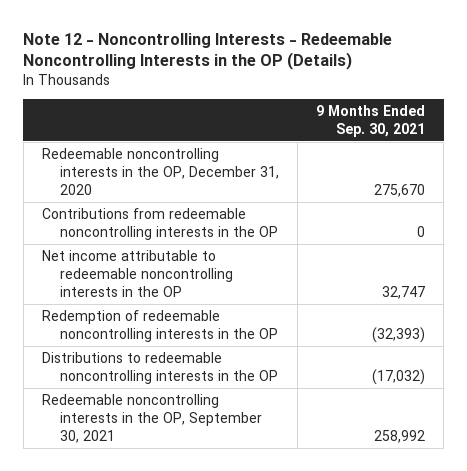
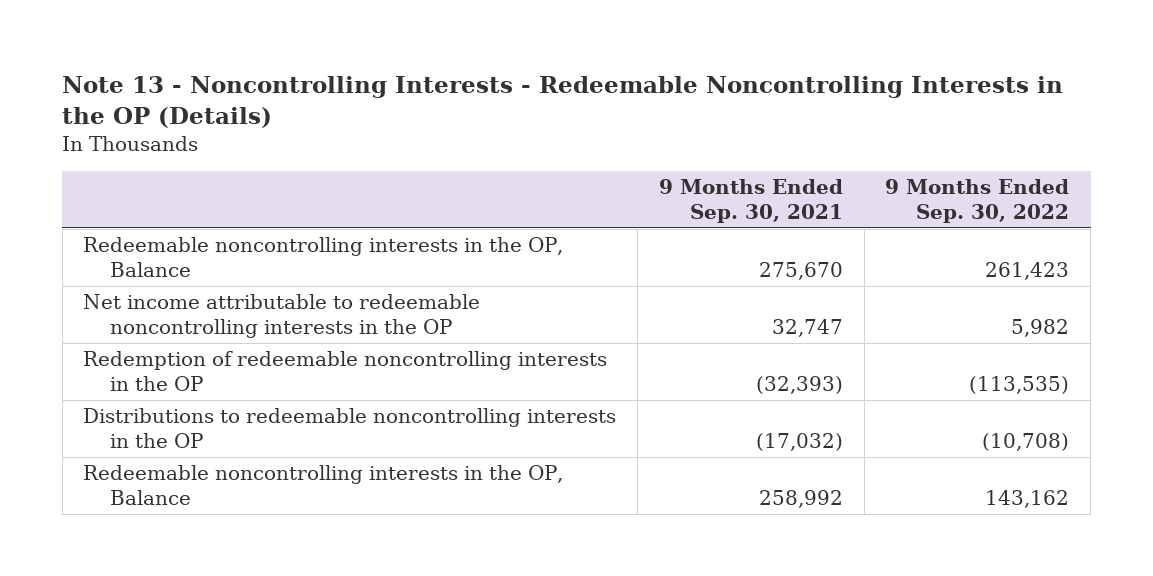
[23,32,393,71] Note 12 - Noncontrolling Interests - Redeemable Noncontrolling Interests in the OP (Details) -> [62,76,1064,129] Note 13 - Noncontrolling Interests - Redeemable Noncontrolling Interests in the OP (Details)
none -> [885,178,1070,224] 9 Months Ended Sep. 30, 2022
[41,207,279,240] Contributions from redeemable noncontrolling interests in the OP -> none
[41,147,280,195] Redeemable noncontrolling interests in the OP, December 31, 2020 -> [83,236,564,278] Redeemable noncontrolling interests in the OP, Balance
[41,393,263,443] Redeemable noncontrolling interests in the OP, September 30, 2021 -> [83,464,564,506] Redeemable noncontrolling interests in the OP, Balance

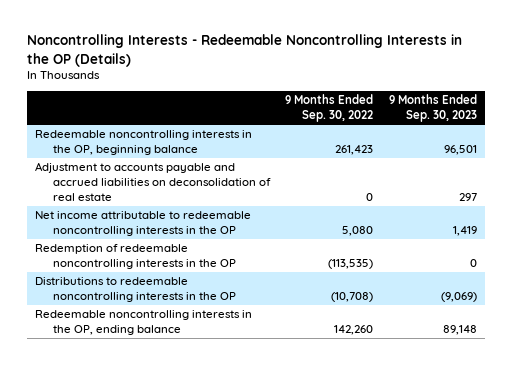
[62,76,1064,129] Note 13 - Noncontrolling Interests - Redeemable Noncontrolling Interests in the OP (Details) -> [27,34,463,67] Noncontrolling Interests - Redeemable Noncontrolling Interests in the OP (Details)
[658,178,843,224] 9 Months Ended Sep. 30, 2021 -> none
none -> [388,94,477,123] 9 Months Ended Sep. 30, 2023
[83,236,564,278] Redeemable noncontrolling interests in the OP, Balance -> [35,130,253,156] Redeemable noncontrolling interests in the OP, beginning balance
none -> [35,162,271,202] Adjustment to accounts payable and accrued liabilities on deconsolidation of real estate
[1011,319,1070,338] 5,982 -> [342,226,374,237] 5,080
[83,464,564,506] Redeemable noncontrolling interests in the OP, Balance -> [35,310,253,336] Redeemable noncontrolling interests in the OP, ending balance
[985,490,1070,509] 143,162 -> [334,325,374,336] 142,260

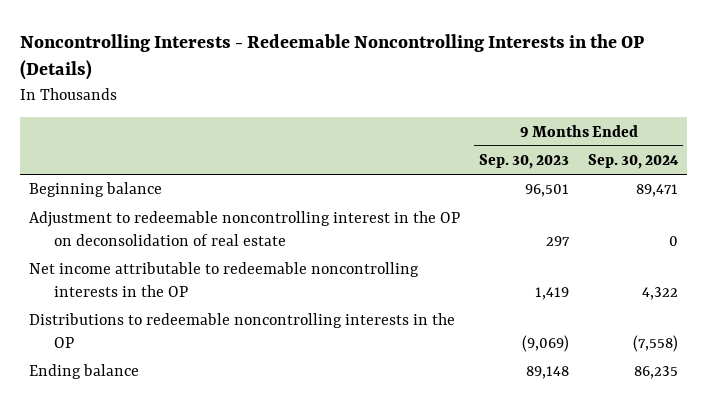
[285,94,374,123] 9 Months Ended Sep. 30, 2022 -> none
none -> [587,154,679,170] Sep. 30, 2024
[35,130,253,156] Redeemable noncontrolling interests in the OP, beginning balance -> [29,182,163,198] Beginning balance
[35,162,271,202] Adjustment to accounts payable and accrued liabilities on deconsolidation of real estate -> [29,211,461,246] Adjustment to redeemable noncontrolling interest in the OP on deconsolidation of real estate
[35,244,236,270] Redemption of redeemable noncontrolling interests in the OP -> none
[35,310,253,336] Redeemable noncontrolling interests in the OP, ending balance -> [29,364,140,380] Ending balance

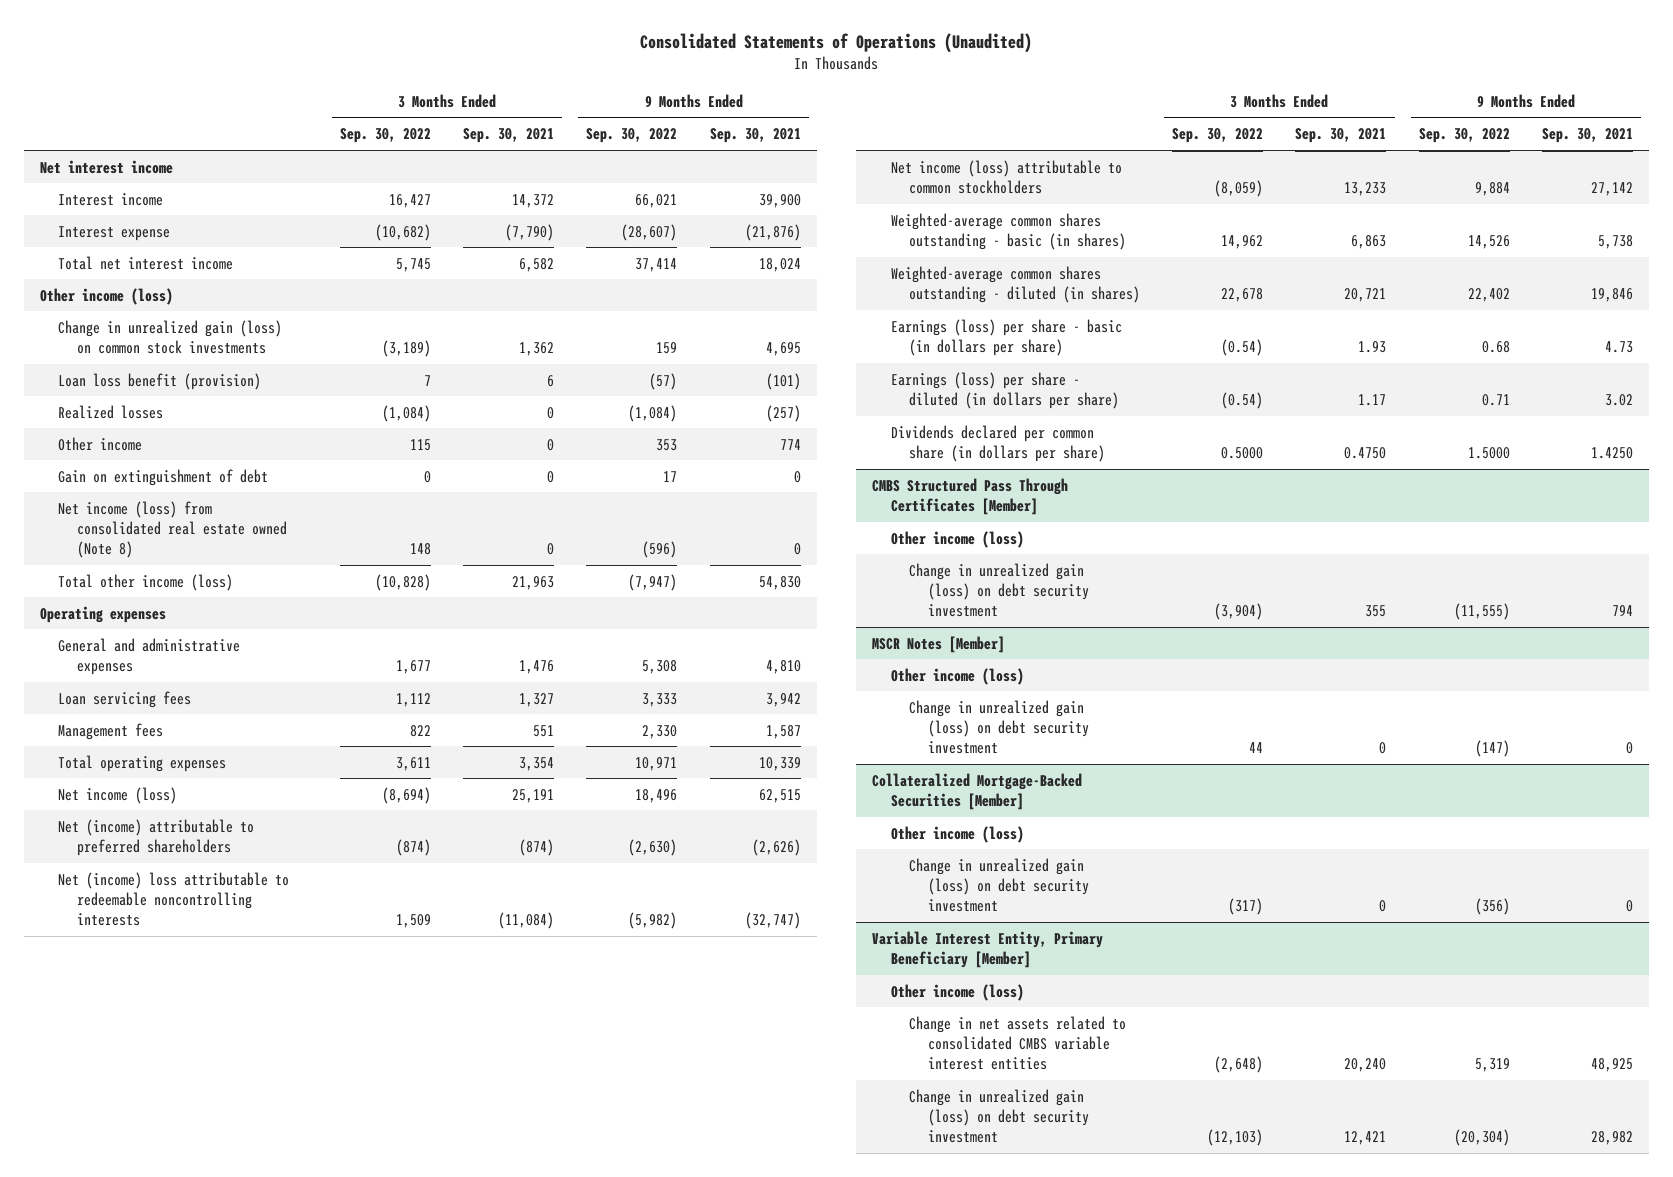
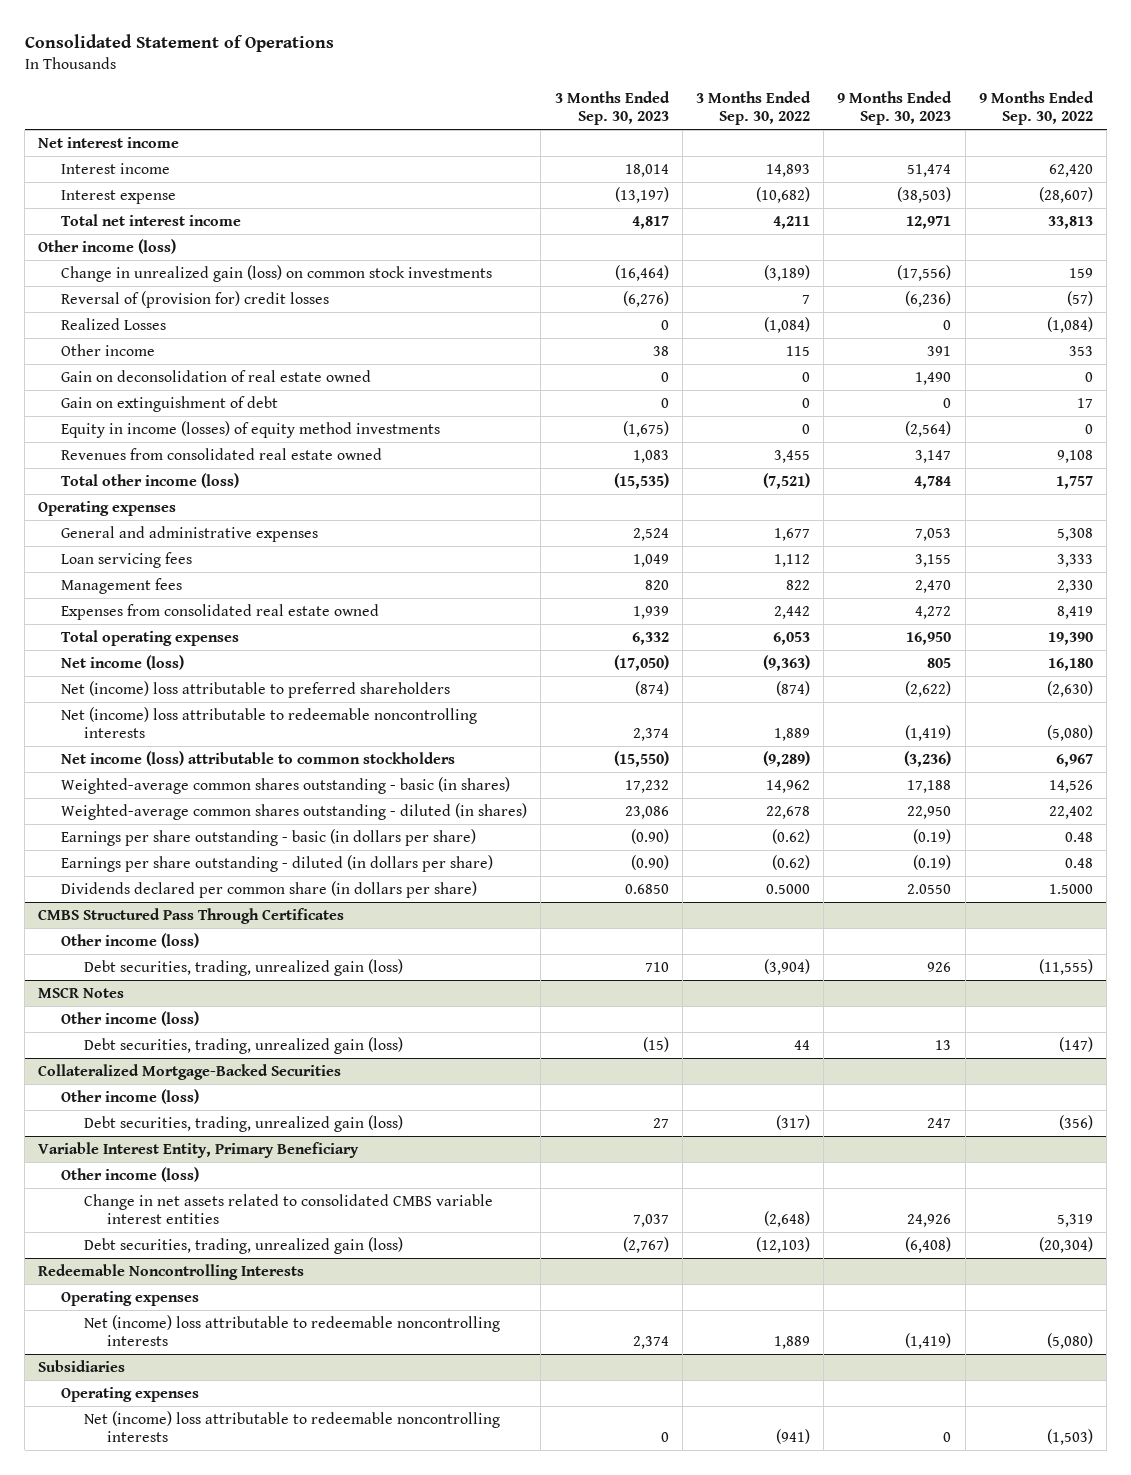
[640,33,1033,54] Consolidated Statements of Operations (Unaudited) -> [24,34,334,53] Consolidated Statement of Operations
[463,128,555,144] Sep. 30, 2021 -> none
[709,128,801,144] Sep. 30, 2021 -> none
none -> [554,90,670,125] 3 Months Ended Sep. 30, 2023
none -> [837,90,953,125] 9 Months Ended Sep. 30, 2023
[388,193,431,208] 16,427 -> [766,163,811,177] 14,893
[635,193,678,208] 66,021 -> [1048,163,1093,177] 62,420
[395,257,431,272] 5,745 -> [773,215,811,229] 4,211
[635,257,678,272] 37,414 -> [1047,215,1093,229] 33,813
[58,372,262,390] Loan loss benefit (provision) -> [61,290,330,308] Reversal of (provision for) credit losses
[58,404,164,419] Realized losses -> [61,317,167,330] Realized Losses
none -> [61,369,372,382] Gain on deconsolidation of real estate owned
[58,500,287,559] Net income (loss) from consolidated real estate owned (Note 8) -> none
none -> [61,420,441,438] Equity in income (losses) of equity method investments
none -> [61,447,383,460] Revenues from consolidated real estate owned
[374,573,431,591] (10,828) -> [763,472,811,489] (7,521)
[628,573,678,591] (7,947) -> [1055,475,1093,489] 1,757
none -> [61,603,380,620] Expenses from consolidated real estate owned
[395,756,431,771] 3,611 -> [773,631,811,645] 6,053
[635,756,678,771] 10,971 -> [1047,631,1093,645] 19,390
[381,786,431,804] (8,694) -> [763,654,811,671] (9,363)
[635,788,678,803] 18,496 -> [1047,657,1093,671] 16,180
[58,818,255,856] Net (income) attributable to preferred shareholders -> [61,680,451,698] Net (income) loss attributable to preferred shareholders
[395,914,431,929] 1,509 -> [774,728,811,742] 1,889
[628,912,678,930] (5,982) -> [1046,725,1093,742] (5,080)
[1214,179,1264,197] (8,059) -> [763,750,811,767] (9,289)
[1474,181,1510,196] 9,884 -> [1055,753,1093,767] 6,967
[890,318,1122,356] Earnings (loss) per share - basic (in dollars per share) -> [61,828,477,846] Earnings per share outstanding - basic (in dollars per share)
[1221,338,1264,356] (0.54) -> [772,828,811,844] (0.62)
[1481,340,1510,353] 0.68 -> [1064,831,1093,842] 0.48
[890,371,1120,409] Earnings (loss) per share - diluted (in dollars per share) -> [61,854,494,872] Earnings per share outstanding - diluted (in dollars per share)
[1221,391,1264,409] (0.54) -> [772,854,811,870] (0.62)
[1481,393,1510,406] 0.71 -> [1064,857,1093,868] 0.48
[872,477,1069,515] CMBS Structured Pass Through Certificates [Member] -> [38,907,345,924] CMBS Structured Pass Through Certificates
[909,562,1089,618] Change in unrealized gain (loss) on debt security investment -> [83,958,403,976] Debt securities, trading, unrealized gain (loss)
[872,635,1006,653] MSCR Notes [Member] -> [38,986,125,998] MSCR Notes
[909,699,1089,755] Change in unrealized gain (loss) on debt security investment -> [83,1036,403,1054] Debt securities, trading, unrealized gain (loss)
[872,772,1083,810] Collateralized Mortgage-Backed Securities [Member] -> [38,1063,342,1080] Collateralized Mortgage-Backed Securities
[909,857,1089,913] Change in unrealized gain (loss) on debt security investment -> [83,1114,403,1132] Debt securities, trading, unrealized gain (loss)
[872,930,1104,968] Variable Interest Entity, Primary Beneficiary [Member] -> [38,1141,360,1158] Variable Interest Entity, Primary Beneficiary
[909,1088,1089,1144] Change in unrealized gain (loss) on debt security investment -> [83,1236,403,1254] Debt securities, trading, unrealized gain (loss)
none -> [38,1263,305,1280] Redeemable Noncontrolling Interests
none -> [61,1290,200,1306] Operating expenses
none -> [83,1314,500,1347] Net (income) loss attributable to redeemable noncontrolling interests
none -> [38,1359,126,1372] Subsidiaries
none -> [61,1386,200,1402] Operating expenses
none -> [83,1410,500,1443] Net (income) loss attributable to redeemable noncontrolling interests

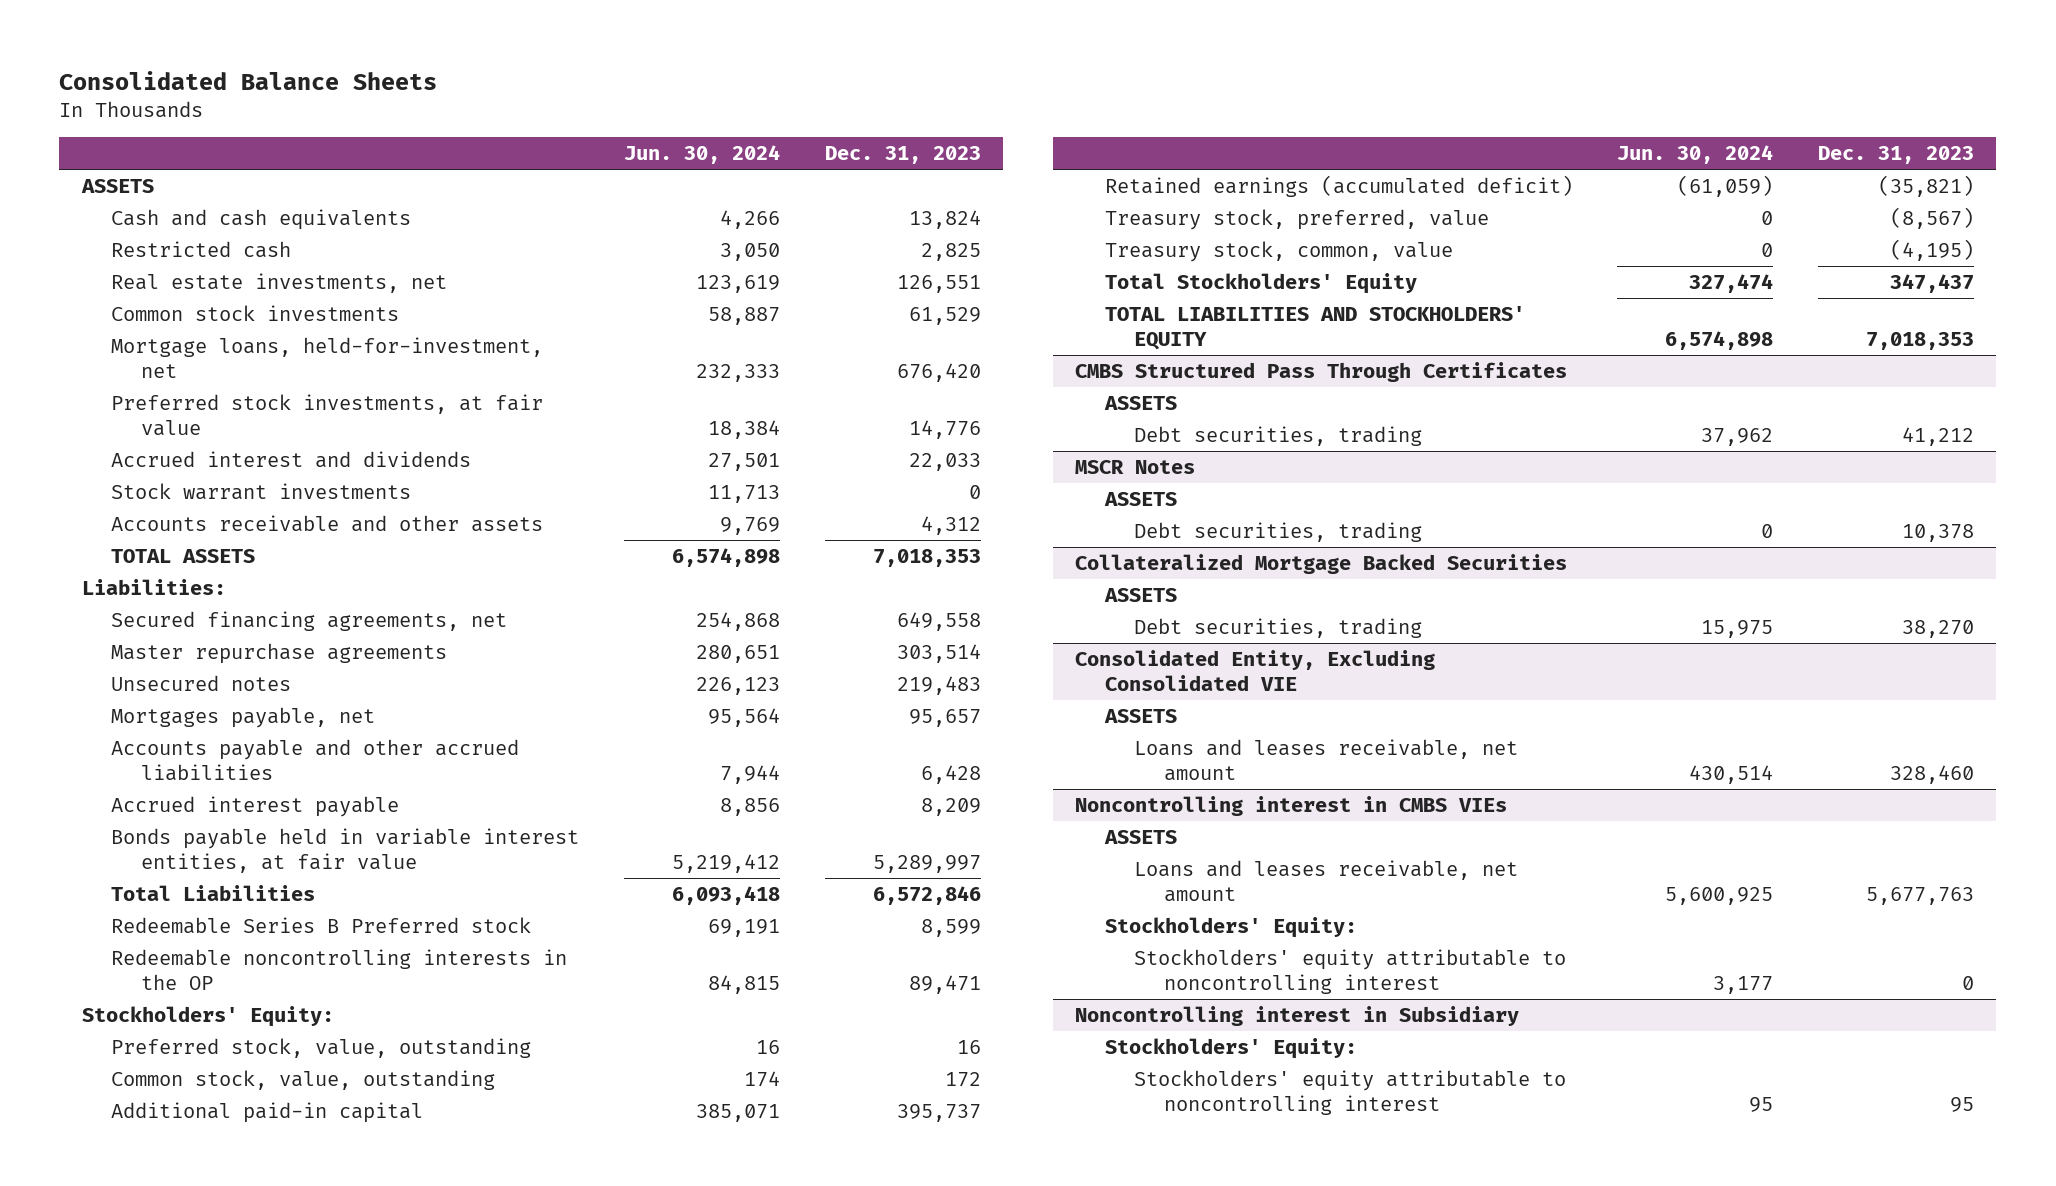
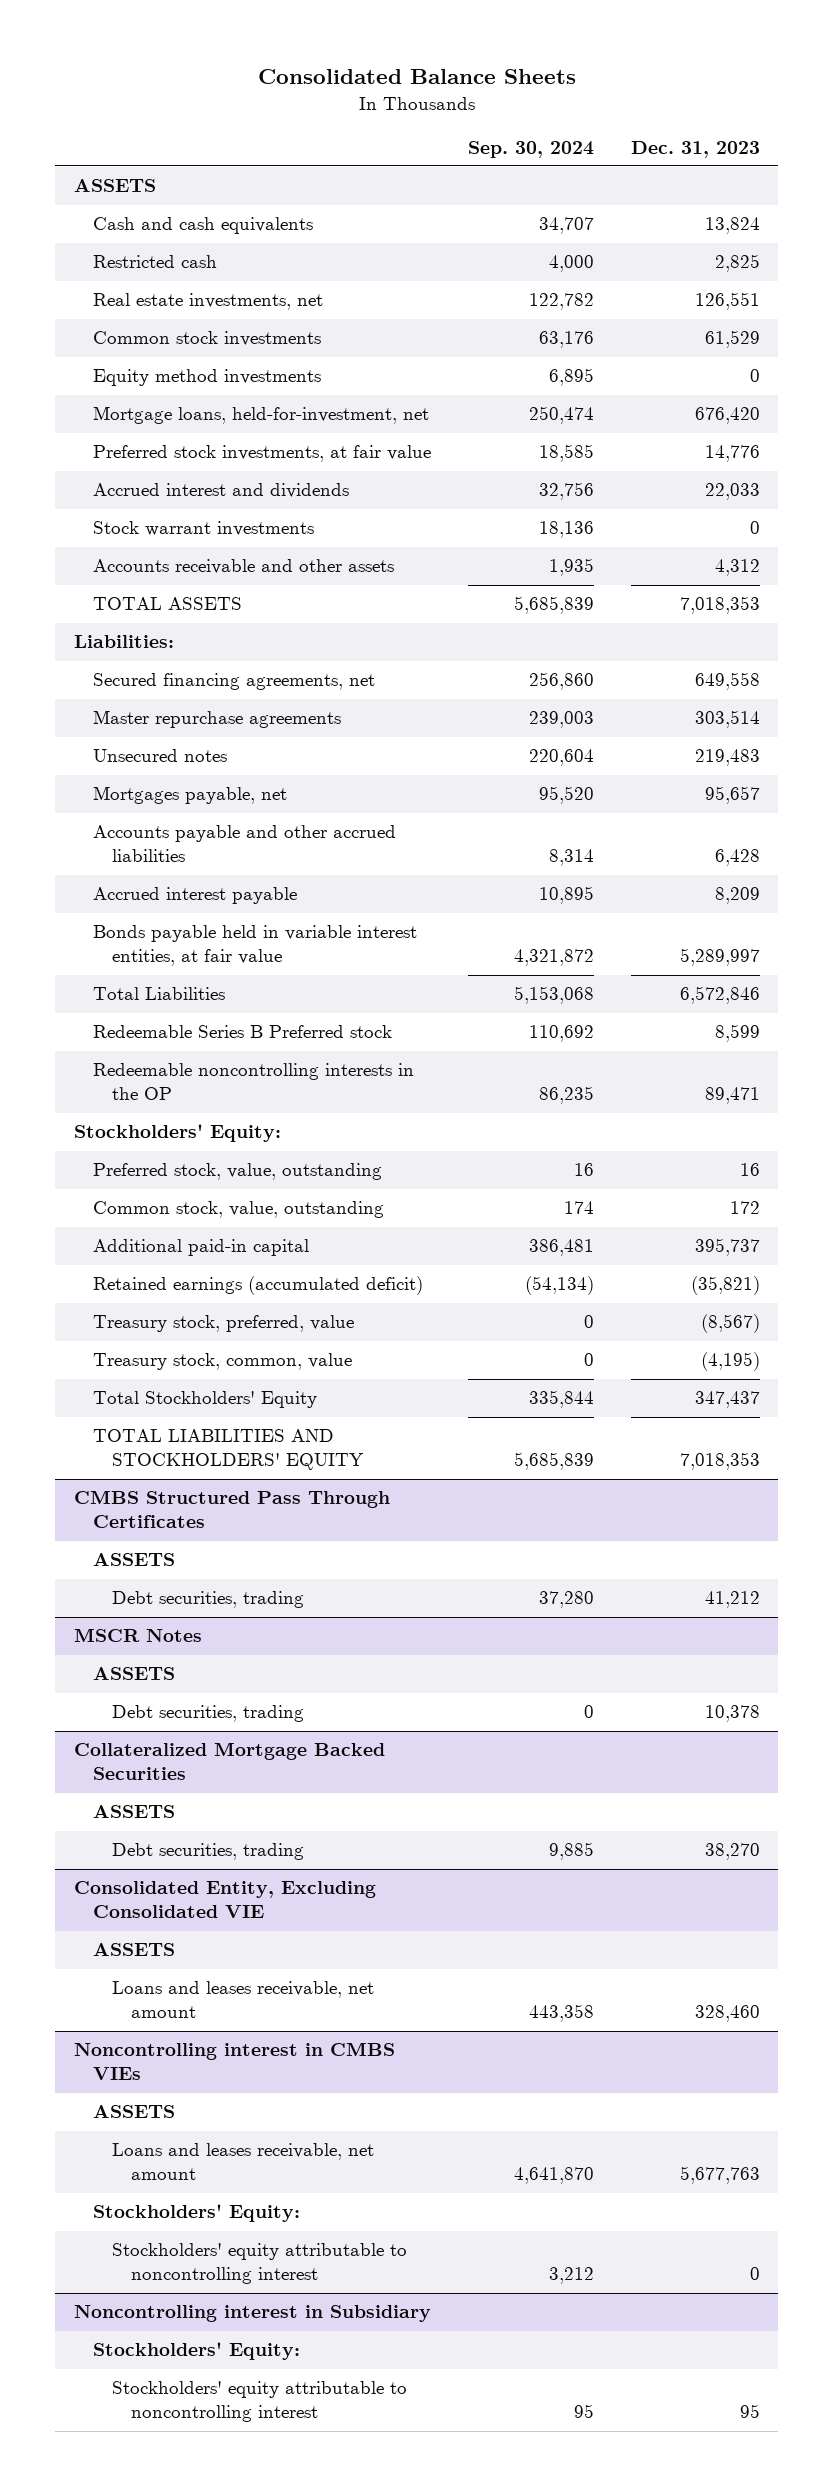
[623,145,780,165] Jun. 30, 2024 -> none
none -> [467,140,594,158] Sep. 30, 2024
none -> [92,369,321,387] Equity method investments

